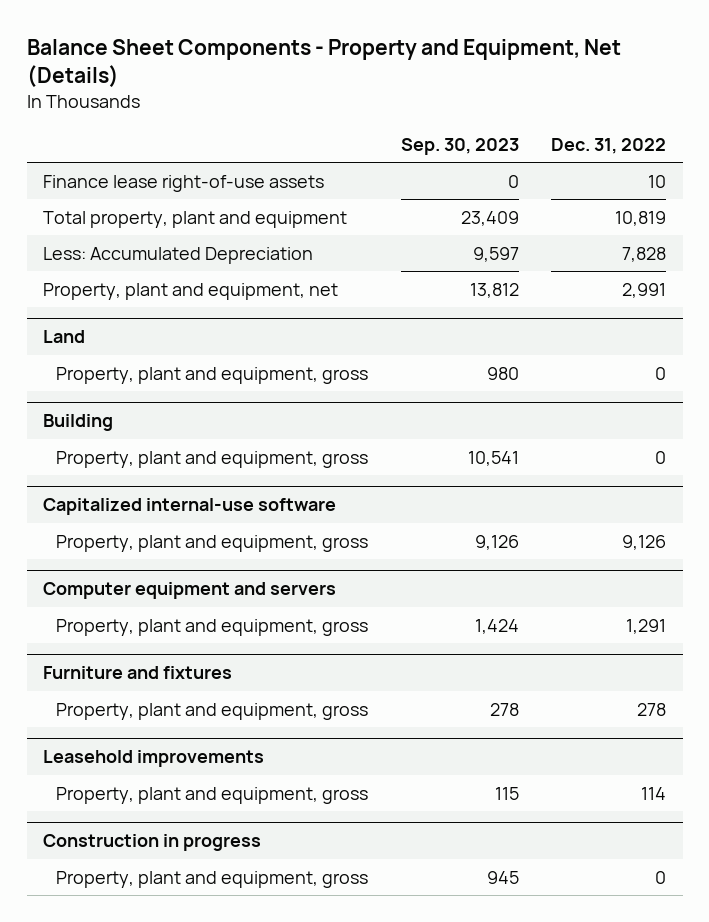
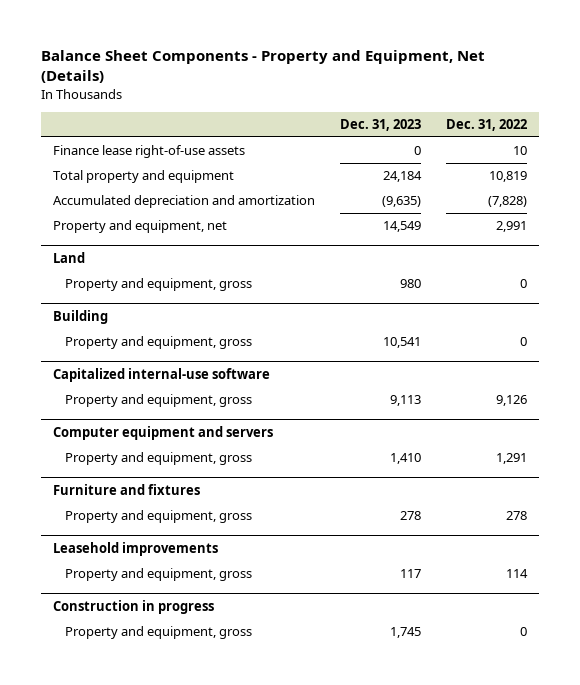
[400,137,519,155] Sep. 30, 2023 -> none
none -> [339,118,421,131] Dec. 31, 2023
[42,210,347,228] Total property, plant and equipment -> [53,170,235,184] Total property and equipment
[42,246,313,264] Less: Accumulated Depreciation -> [53,195,316,209] Accumulated depreciation and amortization
[622,246,667,262] 7,828 -> [487,196,527,208] (7,828)
[42,282,338,300] Property, plant and equipment, net -> [53,220,228,234] Property and equipment, net
[56,366,369,384] Property, plant and equipment, gross -> [65,278,253,292] Property and equipment, gross
[56,450,369,468] Property, plant and equipment, gross -> [65,336,253,350] Property and equipment, gross
[56,534,369,552] Property, plant and equipment, gross -> [65,394,253,408] Property and equipment, gross
[56,618,369,636] Property, plant and equipment, gross -> [65,452,253,466] Property and equipment, gross
[56,702,369,720] Property, plant and equipment, gross -> [65,510,253,524] Property and equipment, gross
[56,786,369,804] Property, plant and equipment, gross -> [65,568,253,582] Property and equipment, gross
[56,870,369,888] Property, plant and equipment, gross -> [65,626,253,640] Property and equipment, gross

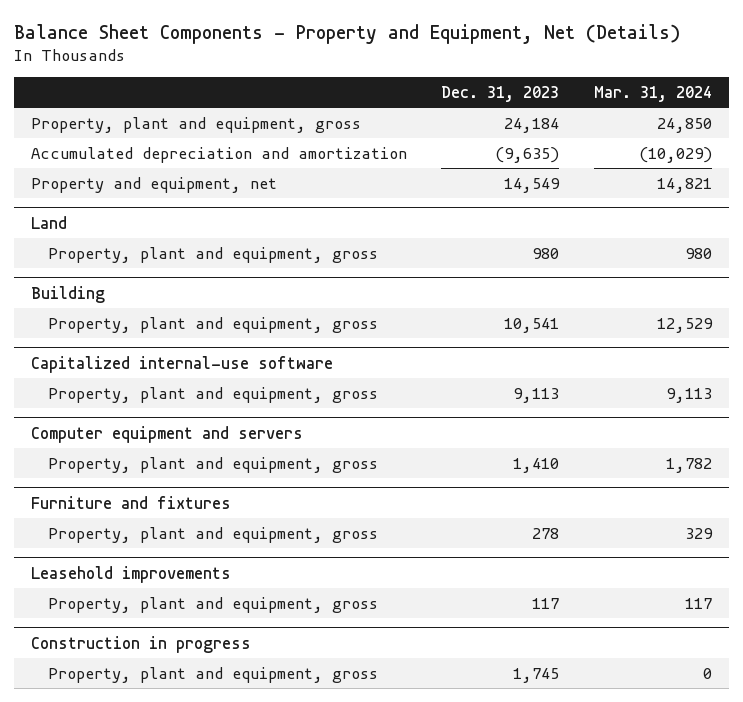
[445,118,527,131] Dec. 31, 2022 -> none
none -> [594,86,713,103] Mar. 31, 2024
[53,145,246,159] Finance lease right-of-use assets -> none
[53,170,235,184] Total property and equipment -> [30,116,361,133] Property, plant and equipment, gross
[65,278,253,292] Property and equipment, gross -> [48,246,379,263] Property, plant and equipment, gross
[65,336,253,350] Property and equipment, gross -> [48,316,379,333] Property, plant and equipment, gross
[65,394,253,408] Property and equipment, gross -> [48,386,379,403] Property, plant and equipment, gross
[65,452,253,466] Property and equipment, gross -> [48,456,379,473] Property, plant and equipment, gross
[65,510,253,524] Property and equipment, gross -> [48,526,379,543] Property, plant and equipment, gross
[65,568,253,582] Property and equipment, gross -> [48,596,379,613] Property, plant and equipment, gross
[65,626,253,640] Property and equipment, gross -> [48,666,379,683] Property, plant and equipment, gross

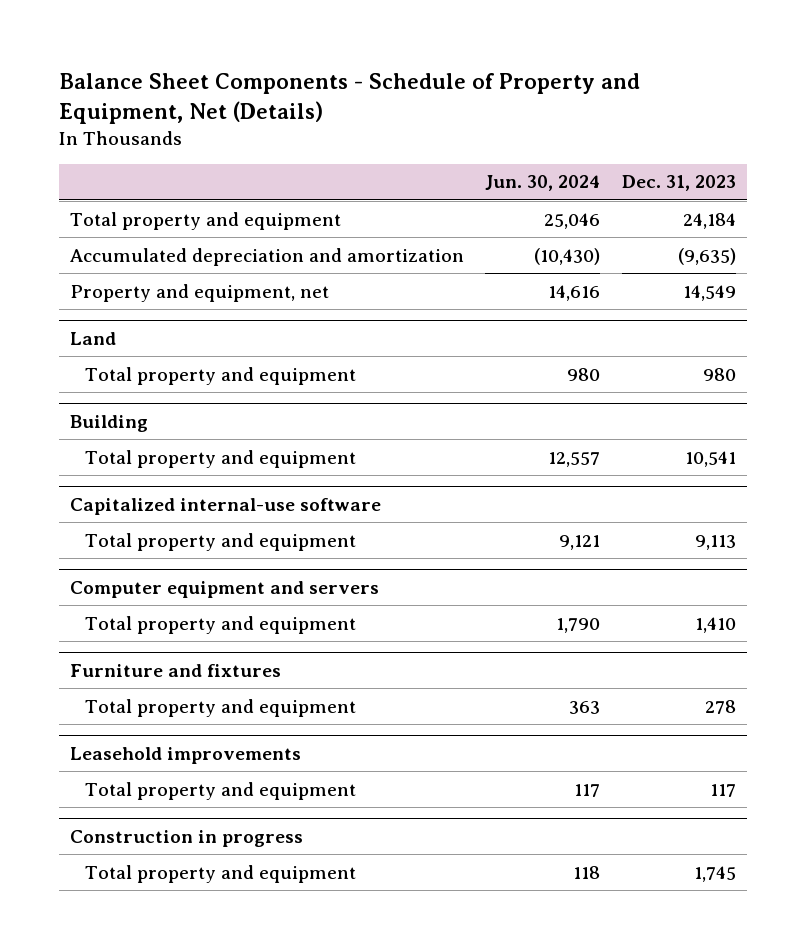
[13,23,680,44] Balance Sheet Components - Property and Equipment, Net (Details) -> [58,72,640,124] Balance Sheet Components - Schedule of Property and Equipment, Net (Details)
[594,86,713,103] Mar. 31, 2024 -> none
none -> [485,175,601,192] Jun. 30, 2024
[30,116,361,133] Property, plant and equipment, gross -> [69,211,341,230] Total property and equipment
[48,246,379,263] Property, plant and equipment, gross -> [84,366,356,385] Total property and equipment
[48,316,379,333] Property, plant and equipment, gross -> [84,449,356,468] Total property and equipment
[48,386,379,403] Property, plant and equipment, gross -> [84,532,356,551] Total property and equipment
[48,456,379,473] Property, plant and equipment, gross -> [84,615,356,634] Total property and equipment
[48,526,379,543] Property, plant and equipment, gross -> [84,698,356,717] Total property and equipment
[48,596,379,613] Property, plant and equipment, gross -> [84,781,356,800] Total property and equipment
[48,666,379,683] Property, plant and equipment, gross -> [84,864,356,883] Total property and equipment

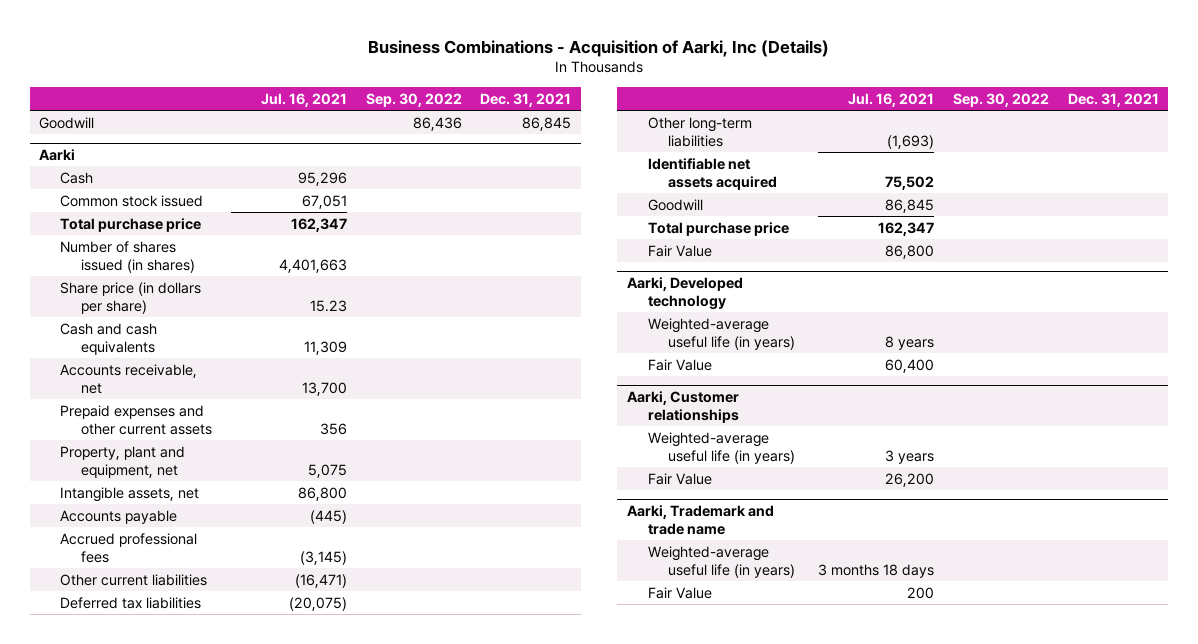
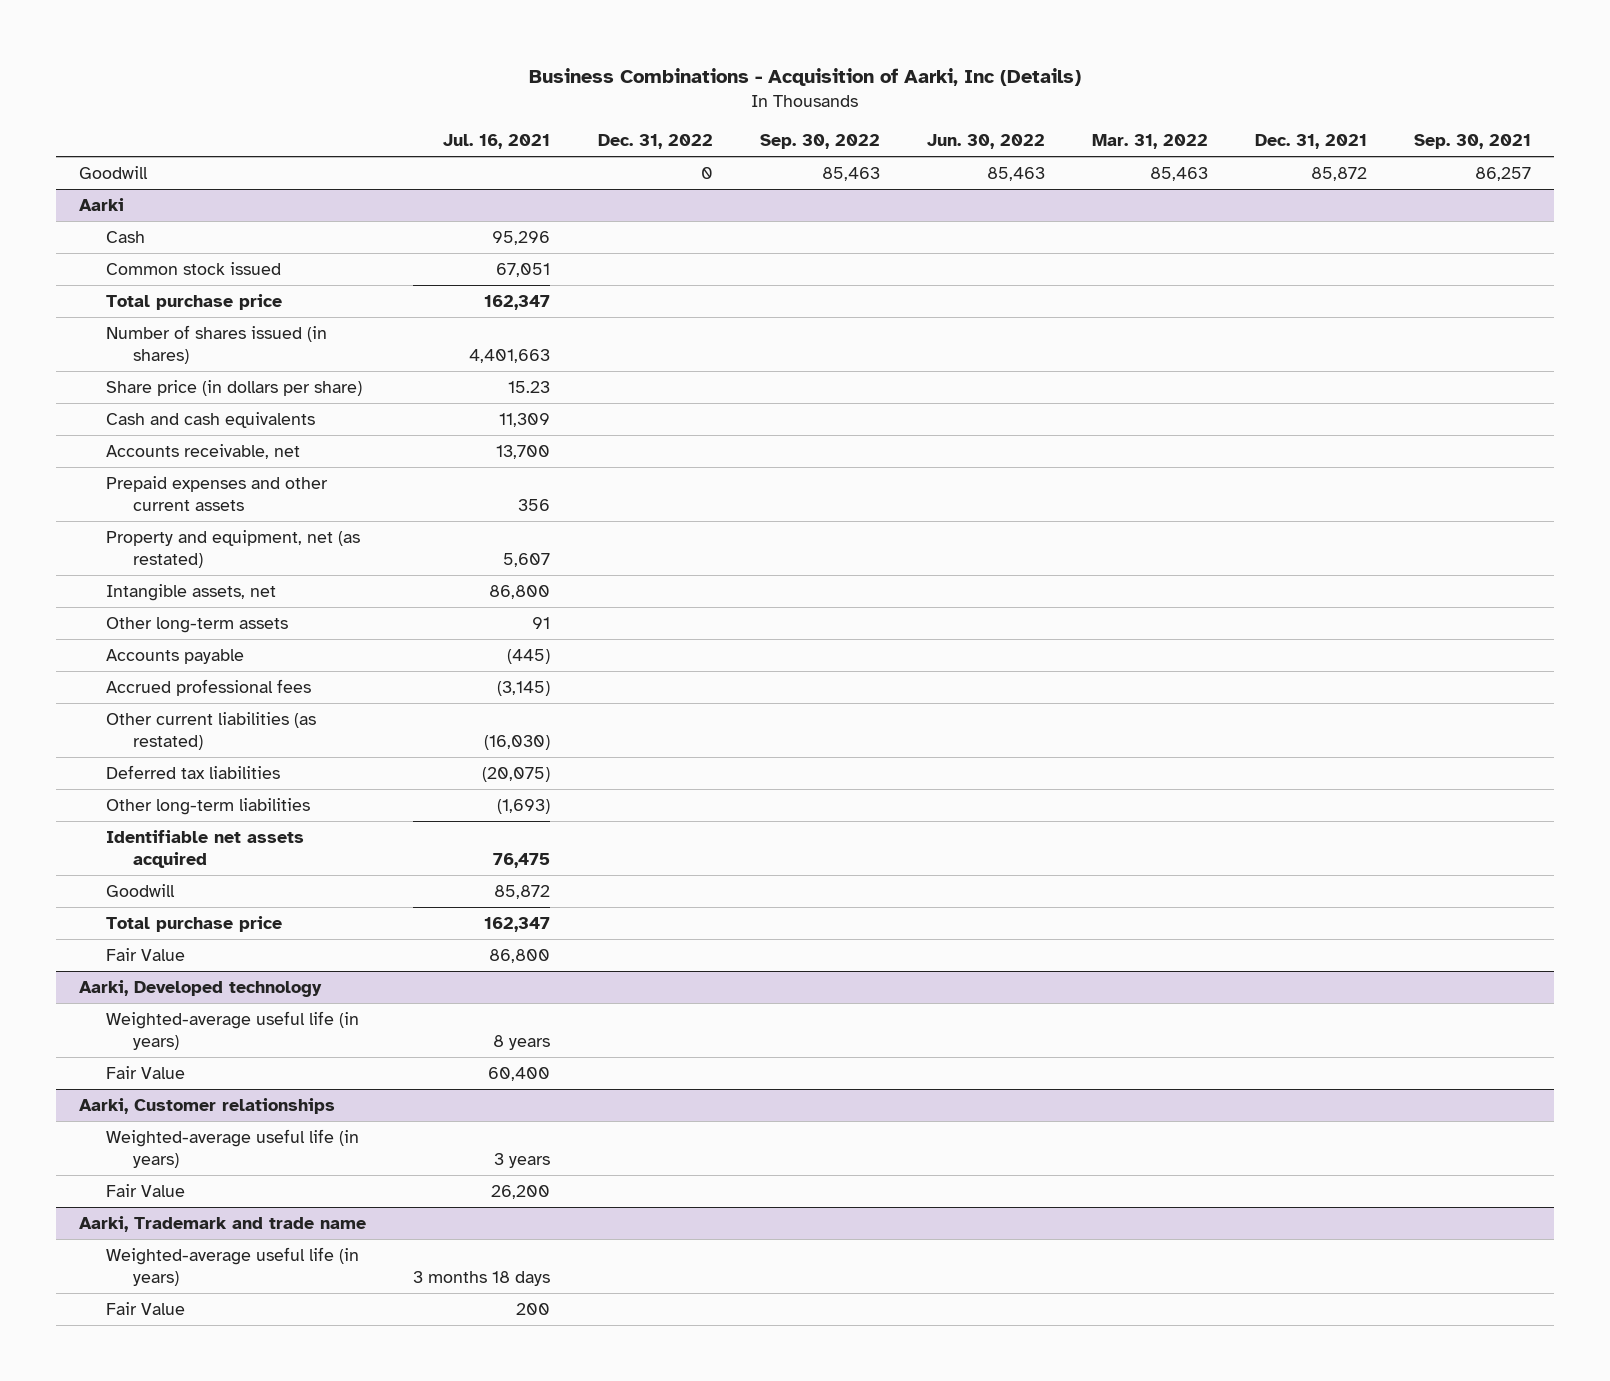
none -> [597,134,713,150] Dec. 31, 2022
none -> [926,134,1045,150] Jun. 30, 2022
none -> [1091,134,1208,150] Mar. 31, 2022
none -> [1413,134,1531,150] Sep. 30, 2021
[412,116,462,131] 86,436 -> [821,166,880,181] 85,463
[522,116,572,131] 86,845 -> [1310,166,1367,181] 85,872
[60,445,186,478] Property, plant and equipment, net -> [106,529,361,568] Property and equipment, net (as restated)
[307,463,347,478] 5,075 -> [503,552,551,567] 5,607
none -> [106,616,289,633] Other long-term assets
[60,573,208,586] Other current liabilities -> [106,711,317,750] Other current liabilities (as restated)
[294,573,347,588] (16,471) -> [484,734,551,750] (16,030)
[885,175,935,190] 75,502 -> [493,852,551,868] 76,475
[885,198,935,213] 86,845 -> [494,884,551,899] 85,872

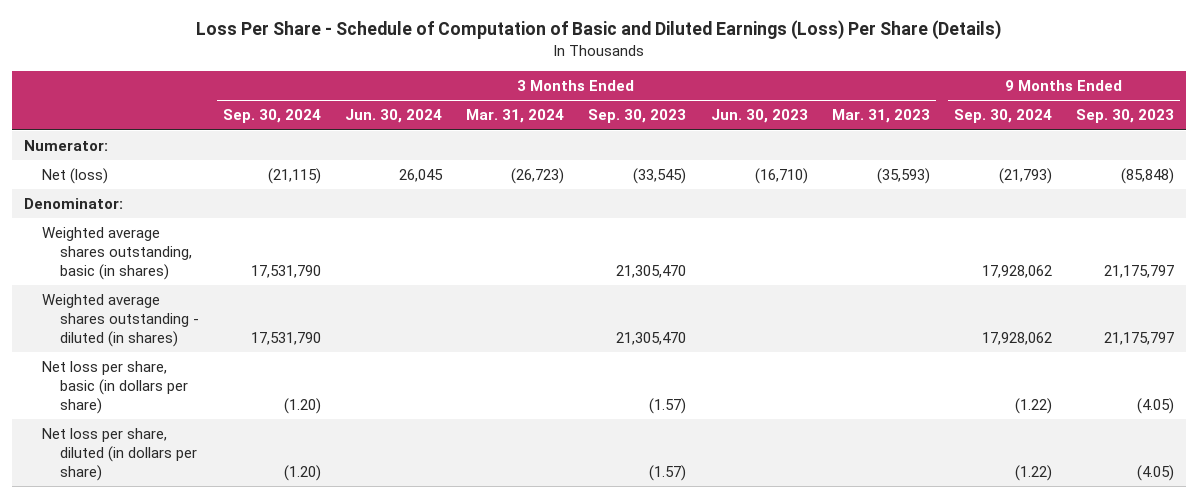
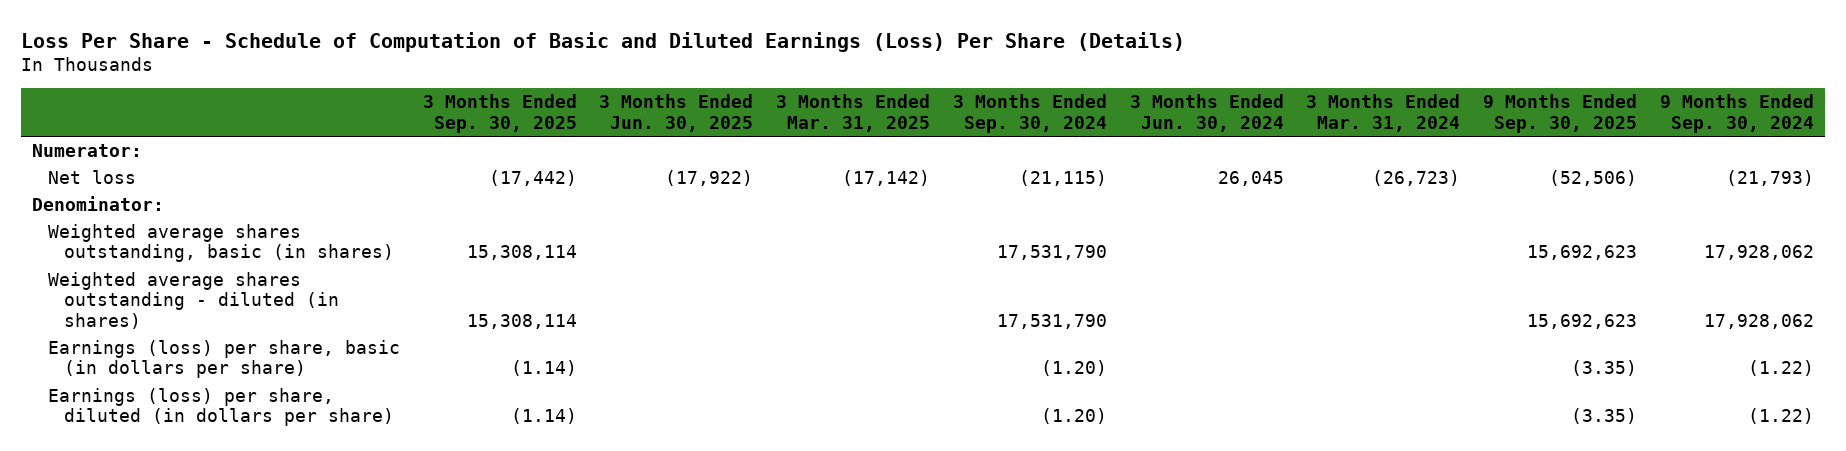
[588,109,687,124] Sep. 30, 2023 -> none
[710,109,808,124] Jun. 30, 2023 -> none
[831,109,930,124] Mar. 31, 2023 -> none
[1076,109,1175,124] Sep. 30, 2023 -> none
none -> [422,94,577,133] 3 Months Ended Sep. 30, 2025
none -> [599,94,754,132] 3 Months Ended Jun. 30, 2025
none -> [776,94,931,132] 3 Months Ended Mar. 31, 2025
none -> [1482,94,1637,133] 9 Months Ended Sep. 30, 2025
[41,168,108,185] Net (loss) -> [47,169,136,184] Net loss
[41,361,188,414] Net loss per share, basic (in dollars per share) -> [47,339,400,379] Earnings (loss) per share, basic (in dollars per share)
[41,428,197,481] Net loss per share, diluted (in dollars per share) -> [47,387,394,427] Earnings (loss) per share, diluted (in dollars per share)

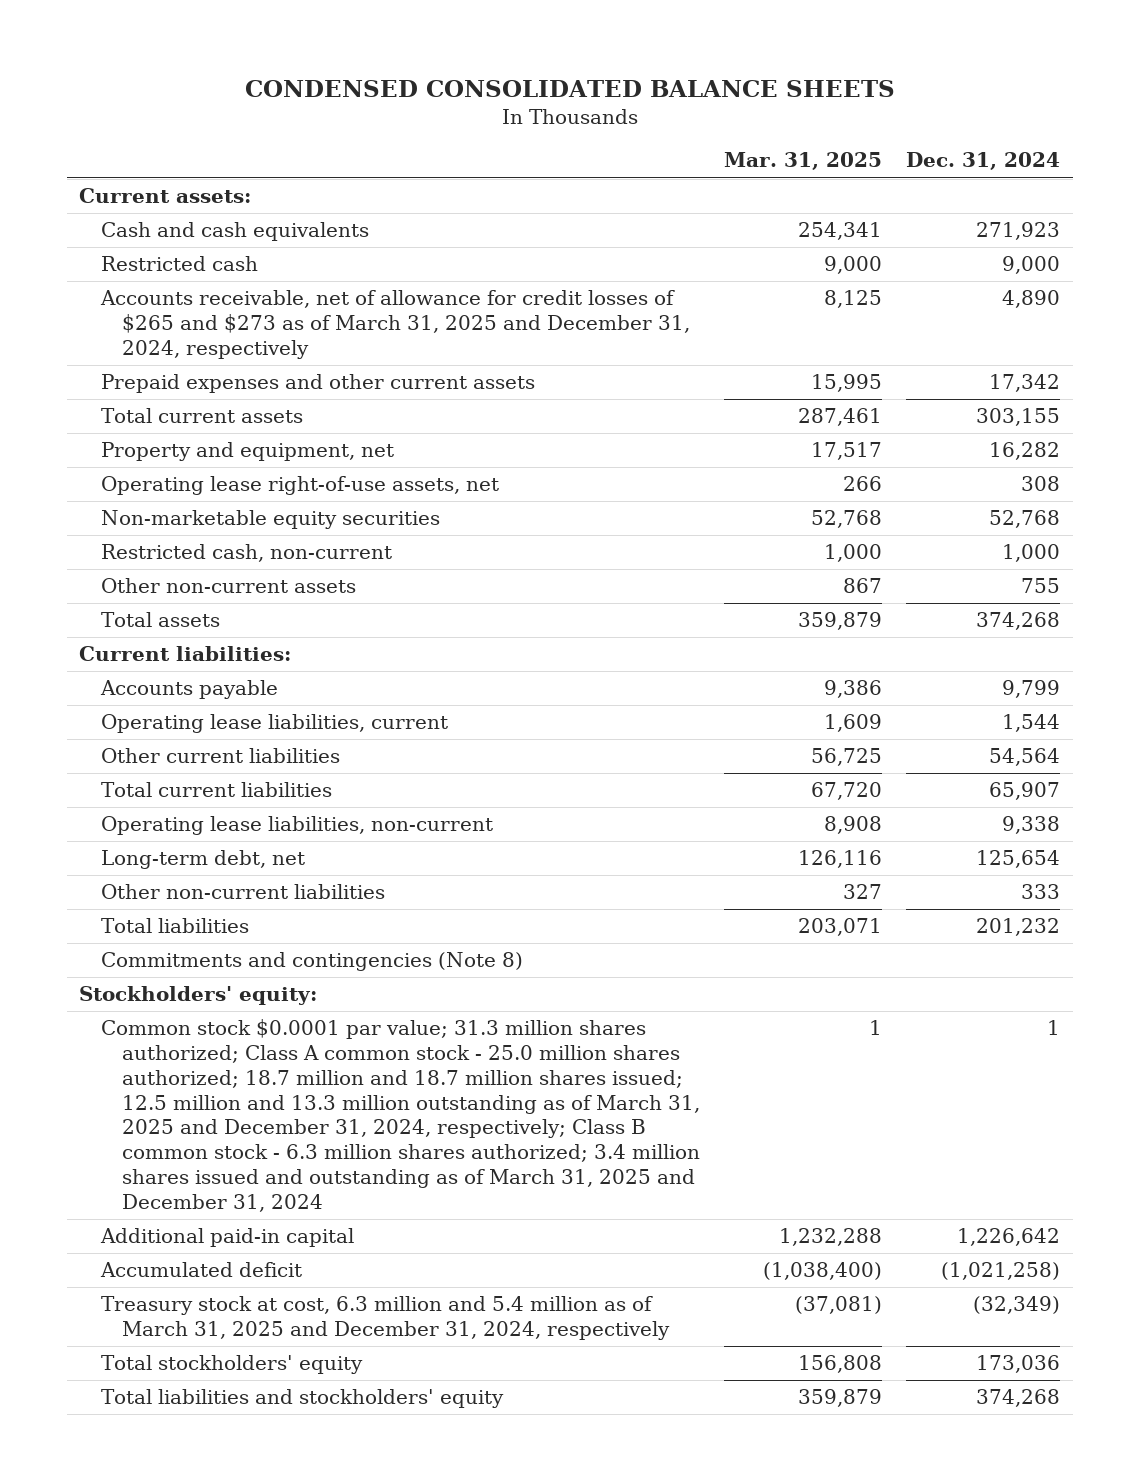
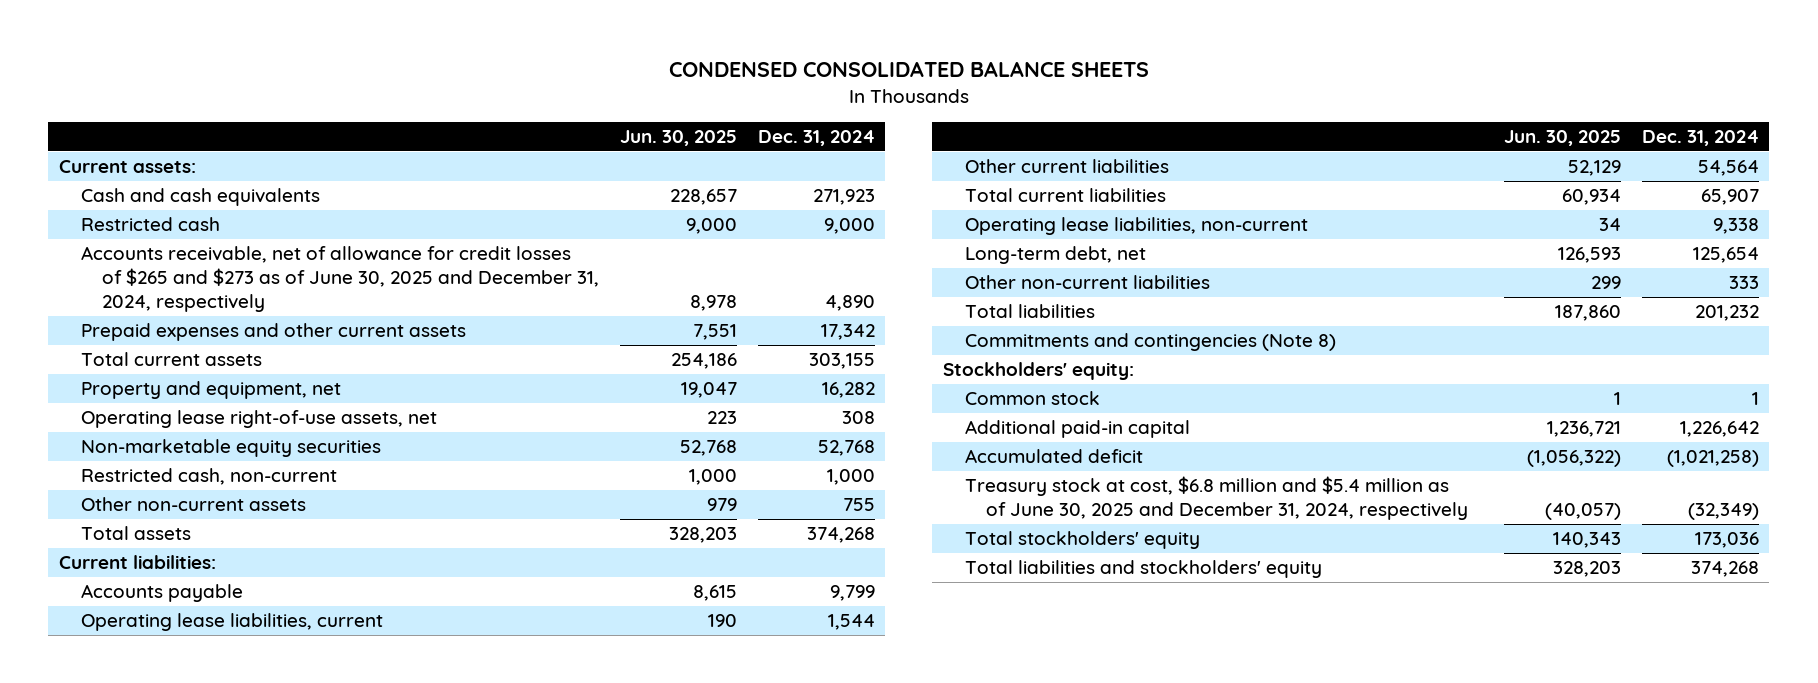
[724,152,883,171] Mar. 31, 2025 -> none
none -> [620,129,738,146] Jun. 30, 2025
[99,290,691,359] Accounts receivable, net of allowance for credit losses of $265 and $273 as of March 31, 2025 and December 31, 2024, respectively -> [80,246,600,312] Accounts receivable, net of allowance for credit losses of $265 and $273 as of June 30, 2025 and December 31, 2024, respectively
[100,1019,701,1212] Common stock $0.0001 par value; 31.3 million shares authorized; Class A common stock - 25.0 million shares authorized; 18.7 million and 18.7 million shares issued; 12.5 million and 13.3 million outstanding as of March 31, 2025 and December 31, 2024, respectively; Class B common stock - 6.3 million shares authorized; 3.4 million shares issued and outstanding as of March 31, 2025 and December 31, 2024 -> [964,391,1100,406] Common stock
[100,1296,671,1341] Treasury stock at cost, 6.3 million and 5.4 million as of March 31, 2025 and December 31, 2024, respectively -> [964,476,1469,521] Treasury stock at cost, $6.8 million and $5.4 million as of June 30, 2025 and December 31, 2024, respectively

